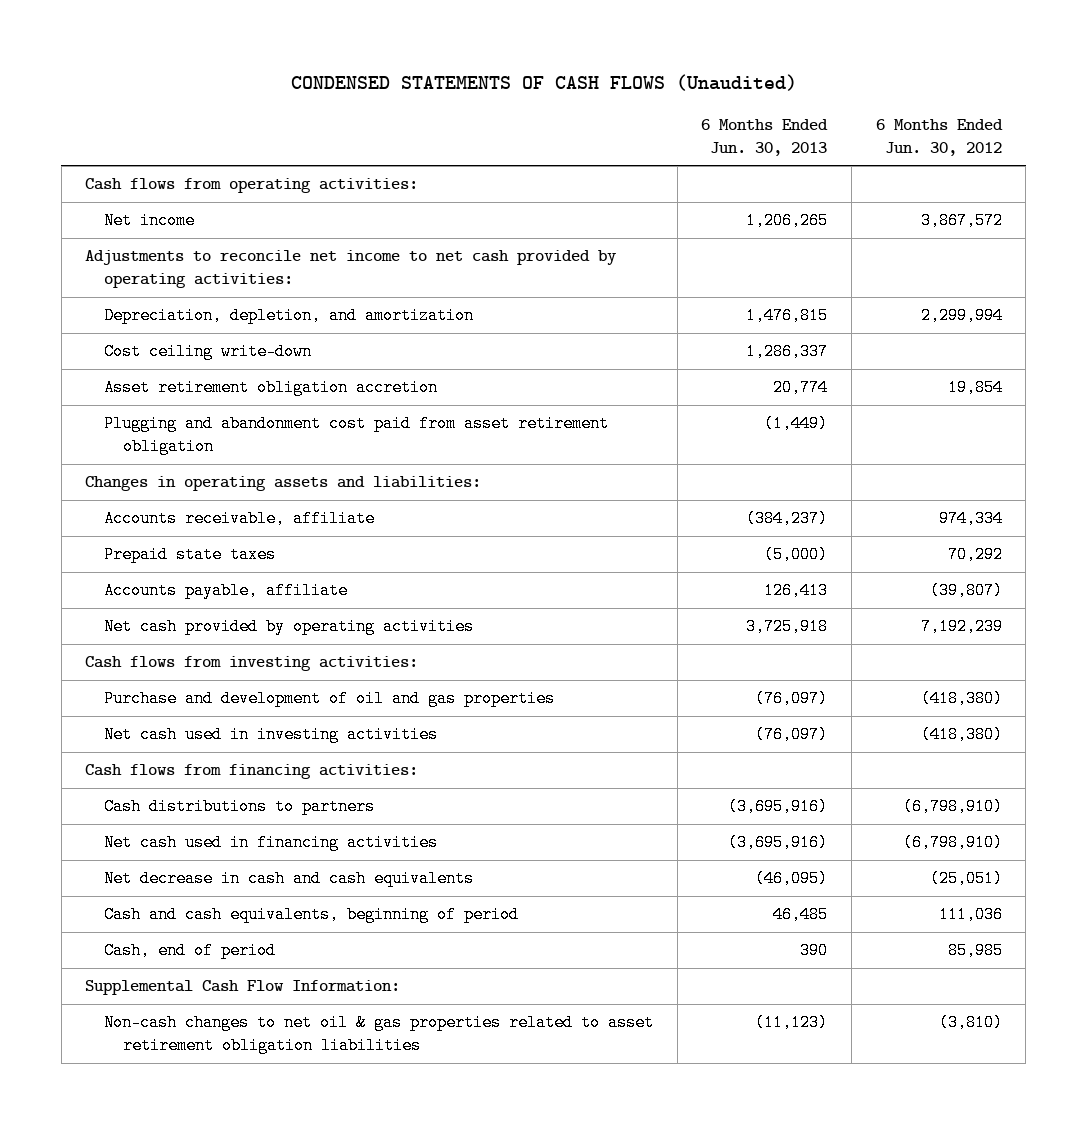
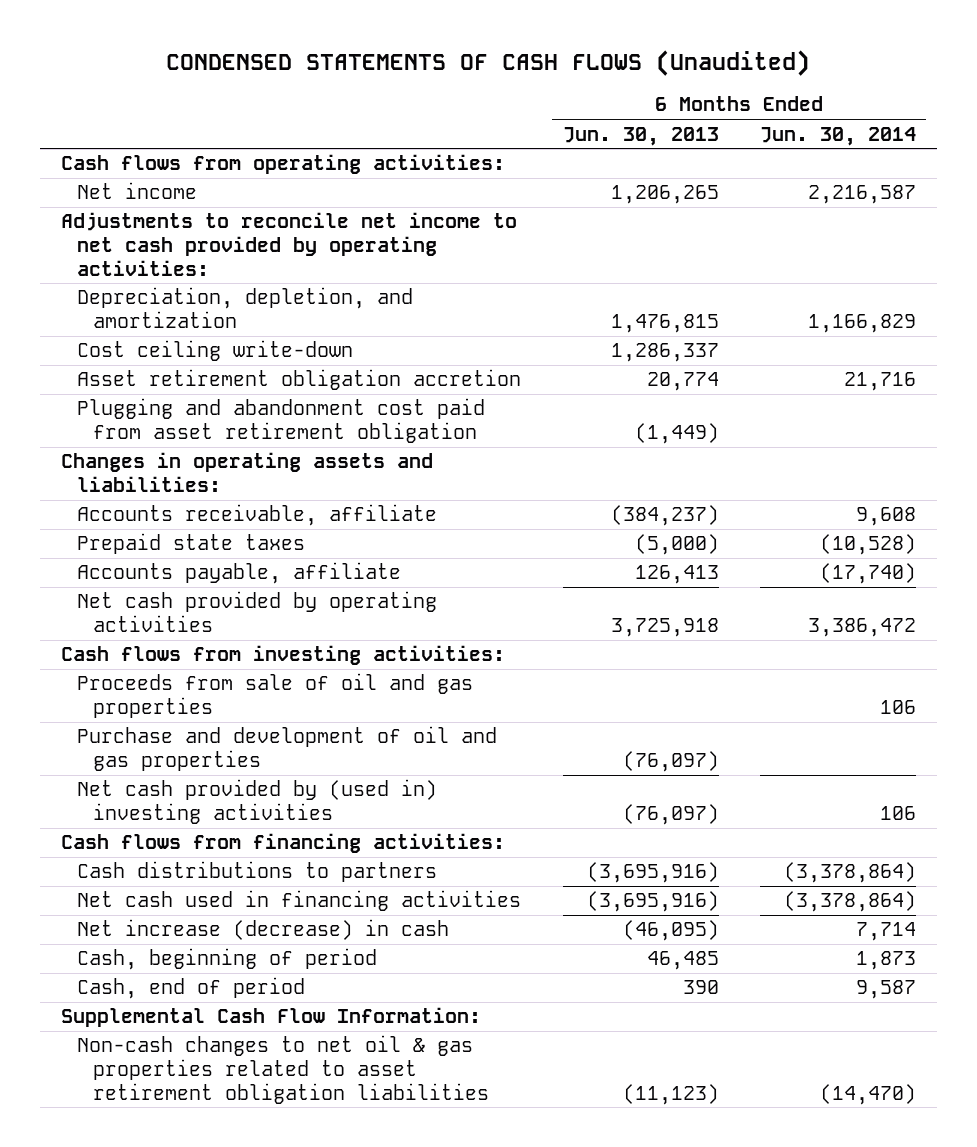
[875,119,1003,156] 6 Months Ended Jun. 30, 2012 -> none
none -> [759,126,916,146] Jun. 30, 2014
none -> [77,673,474,719] Proceeds from sale of oil and gas properties
[104,726,439,744] Net cash used in investing activities -> [77,779,438,825] Net cash provided by (used in) investing activities
[104,870,475,888] Net decrease in cash and cash equivalents -> [77,919,450,941] Net increase (decrease) in cash
[104,906,520,924] Cash and cash equivalents, beginning of period -> [77,948,378,971] Cash, beginning of period

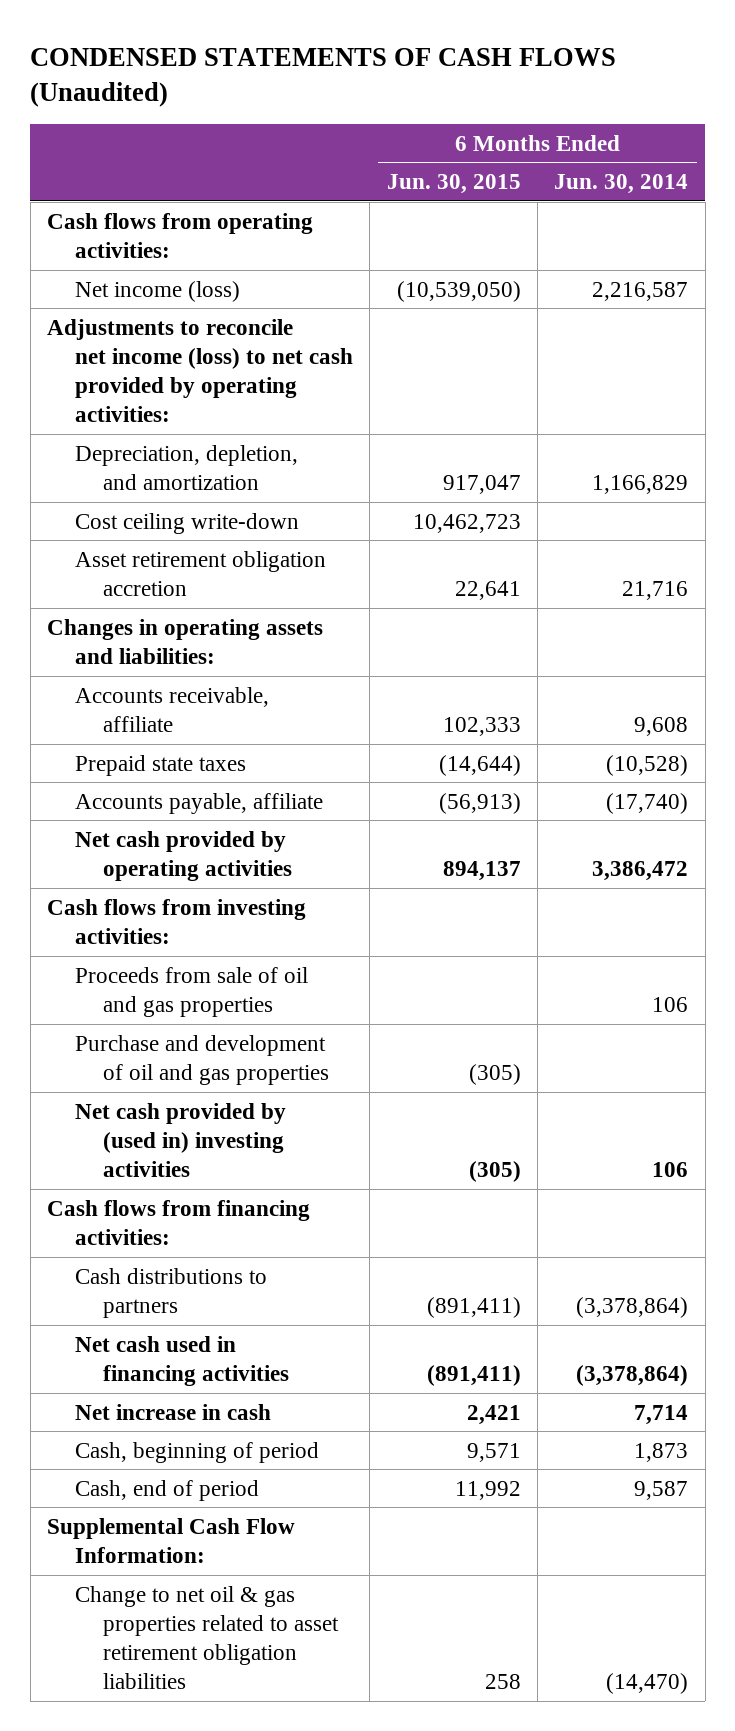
[562,126,719,146] Jun. 30, 2013 -> none
none -> [386,174,521,195] Jun. 30, 2015
[77,182,198,200] Net income -> [75,280,241,302] Net income (loss)
[60,212,517,276] Adjustments to reconcile net income to net cash provided by operating activities: -> [47,318,354,423] Adjustments to reconcile net income (loss) to net cash provided by operating activities:
[77,398,486,444] Plugging and abandonment cost paid from asset retirement obligation -> none
[77,919,450,941] Net increase (decrease) in cash -> [75,1403,272,1420] Net increase in cash
[77,1035,490,1104] Non-cash changes to net oil & gas properties related to asset retirement obligation liabilities -> [75,1585,340,1690] Change to net oil & gas properties related to asset retirement obligation liabilities

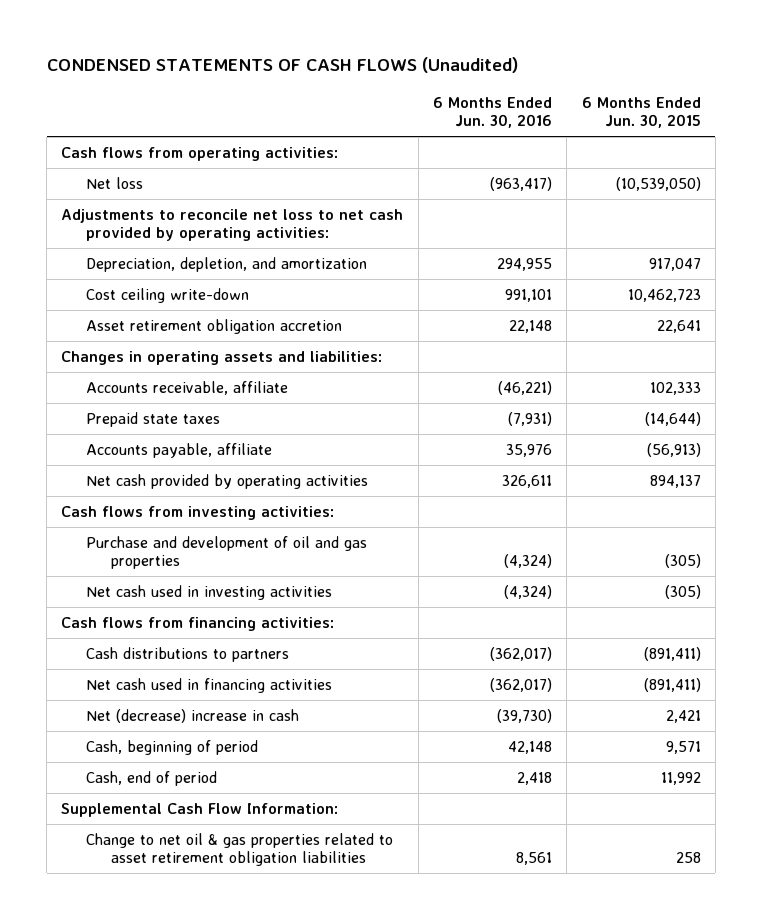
[554,174,689,195] Jun. 30, 2014 -> none
none -> [432,96,552,129] 6 Months Ended Jun. 30, 2016
[75,280,241,302] Net income (loss) -> [86,176,144,189] Net loss
[47,318,354,423] Adjustments to reconcile net income (loss) to net cash provided by operating activities: -> [61,208,404,242] Adjustments to reconcile net loss to net cash provided by operating activities:
[75,966,309,1017] Proceeds from sale of oil and gas properties -> none
[75,1102,287,1178] Net cash provided by (used in) investing activities -> [86,584,333,600] Net cash used in investing activities
[75,1403,272,1420] Net increase in cash -> [86,708,300,723] Net (decrease) increase in cash

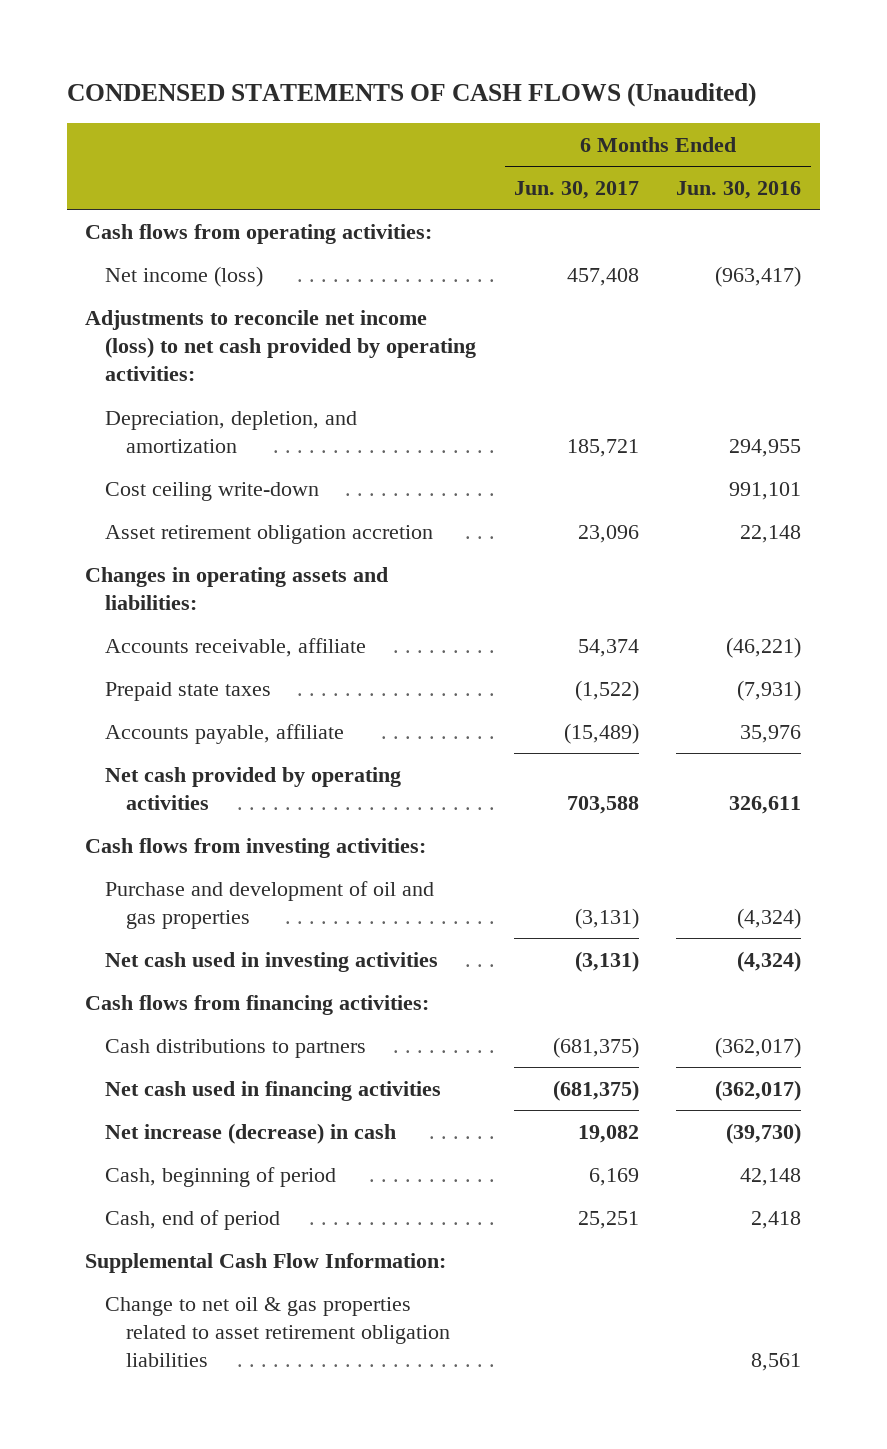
[581,96,701,129] 6 Months Ended Jun. 30, 2015 -> none
none -> [513,180,639,199] Jun. 30, 2017
[86,176,144,189] Net loss -> [105,265,264,287] Net income (loss)
[61,208,404,242] Adjustments to reconcile net loss to net cash provided by operating activities: -> [85,309,477,382] Adjustments to reconcile net income (loss) to net cash provided by operating activities:
[86,708,300,723] Net (decrease) increase in cash -> [105,1122,397,1144] Net increase (decrease) in cash

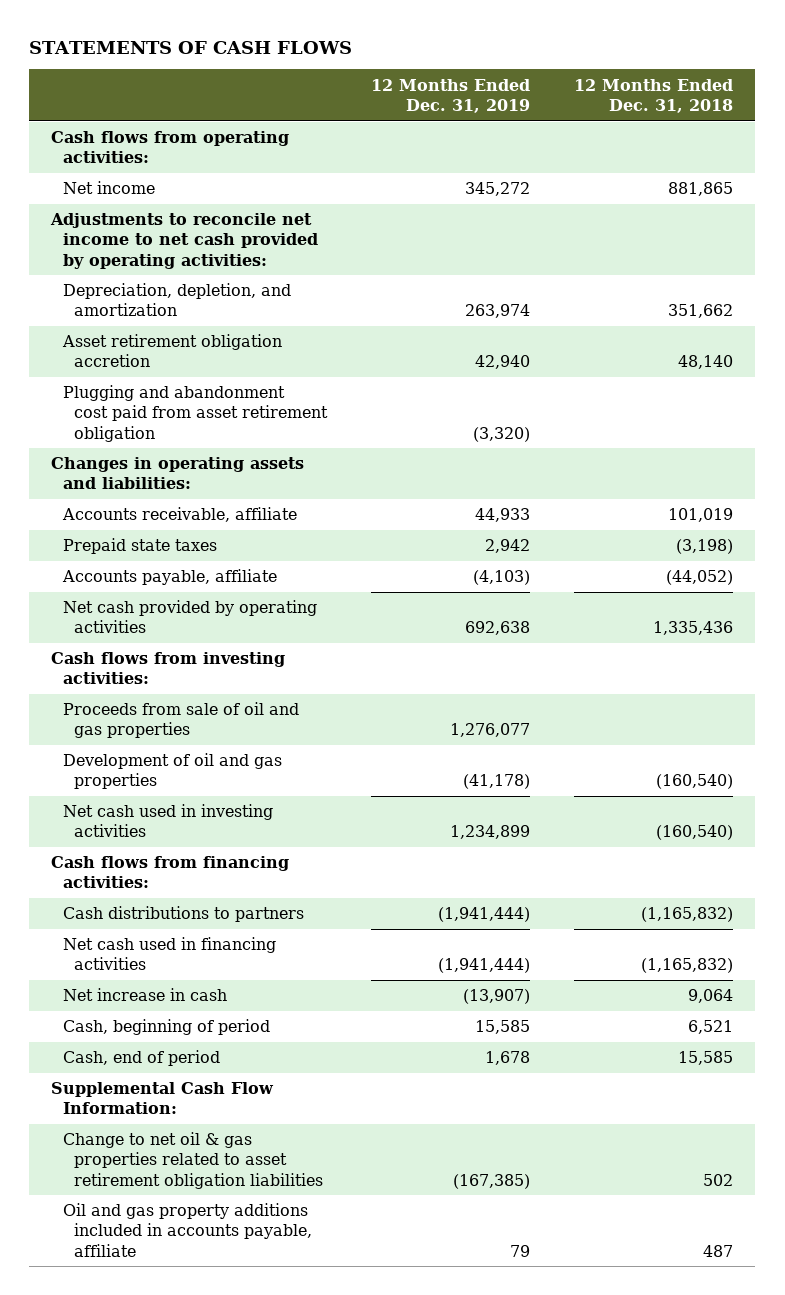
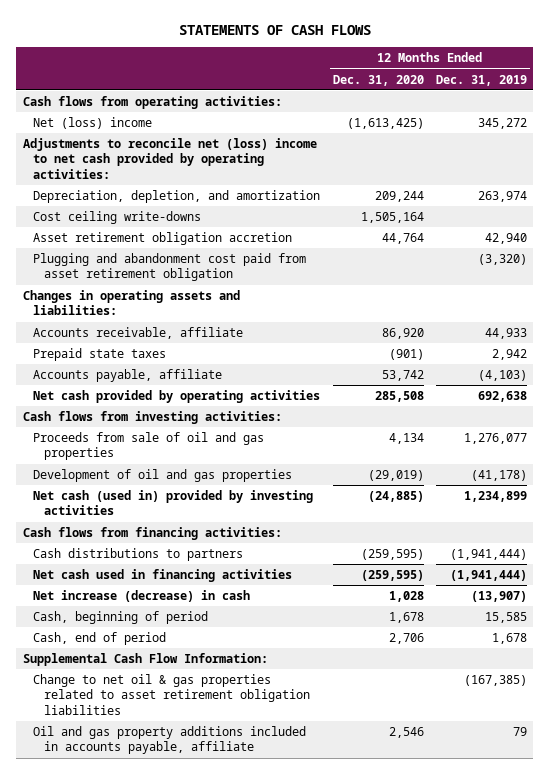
[574,78,734,113] 12 Months Ended Dec. 31, 2018 -> none
none -> [332,74,424,86] Dec. 31, 2020
[62,181,155,195] Net income -> [33,117,153,130] Net (loss) income
[50,213,318,269] Adjustments to reconcile net income to net cash provided by operating activities: -> [22,138,317,179] Adjustments to reconcile net (loss) income to net cash provided by operating activities:
none -> [33,211,202,225] Cost ceiling write-downs
[62,804,273,838] Net cash used in investing activities -> [33,490,314,516] Net cash (used in) provided by investing activities
[62,988,227,1002] Net increase in cash -> [33,590,251,603] Net increase (decrease) in cash

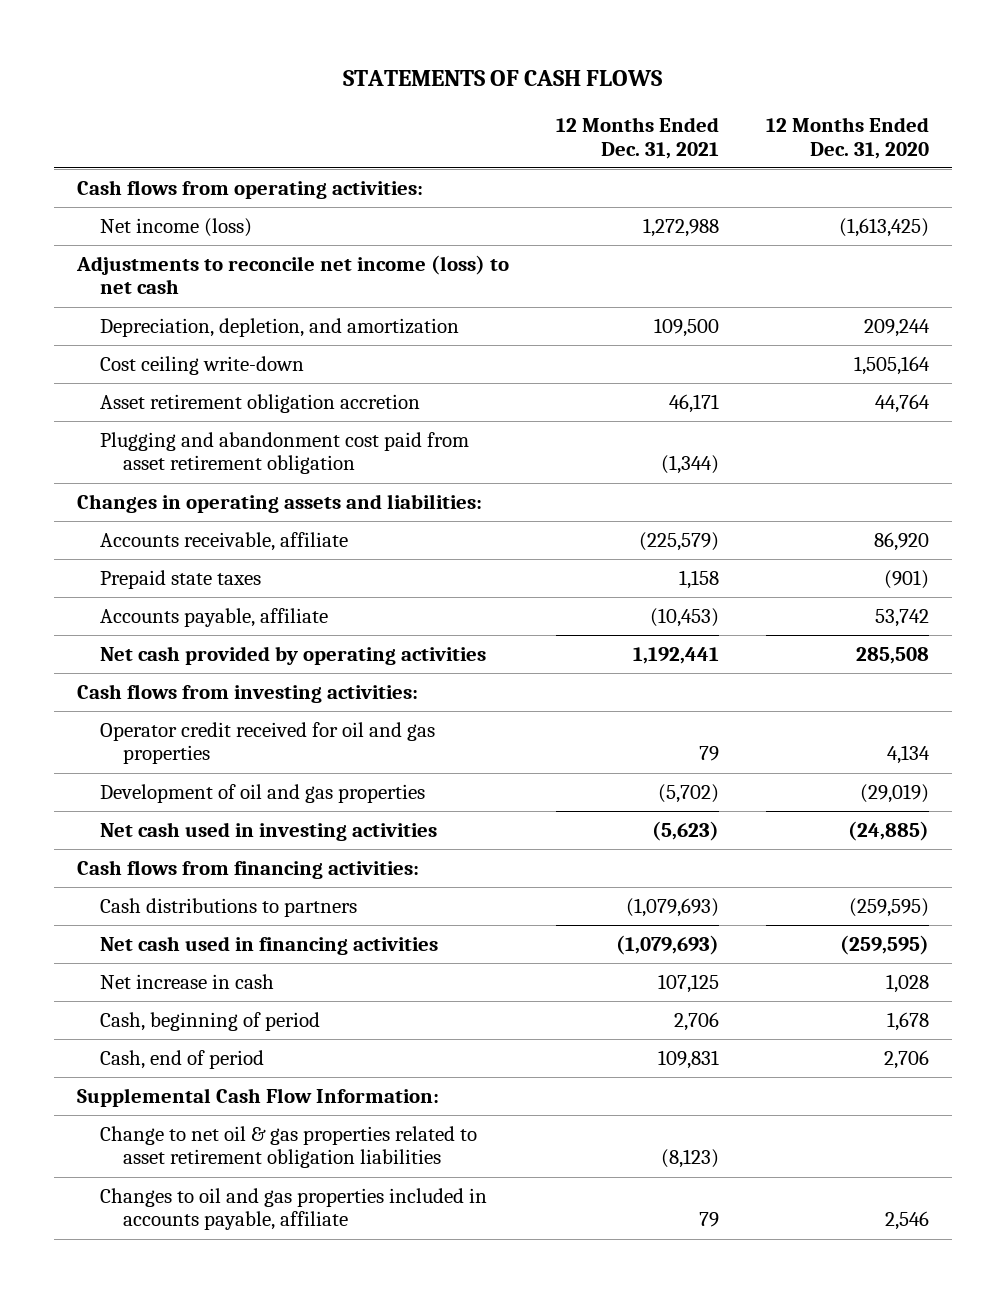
[436,74,528,86] Dec. 31, 2019 -> none
none -> [556,117,720,159] 12 Months Ended Dec. 31, 2021
[33,117,153,130] Net (loss) income -> [100,217,253,237] Net income (loss)
[22,138,317,179] Adjustments to reconcile net (loss) income to net cash provided by operating activities: -> [76,254,510,295] Adjustments to reconcile net income (loss) to net cash
[33,211,202,225] Cost ceiling write-downs -> [100,355,305,375] Cost ceiling write-down
[33,432,265,461] Proceeds from sale of oil and gas properties -> [100,721,436,765] Operator credit received for oil and gas properties
[33,490,314,516] Net cash (used in) provided by investing activities -> [100,821,438,841] Net cash used in investing activities
[33,590,251,603] Net increase (decrease) in cash -> [100,973,275,989] Net increase in cash
[33,726,307,755] Oil and gas property additions included in accounts payable, affiliate -> [100,1187,488,1231] Changes to oil and gas properties included in accounts payable, affiliate

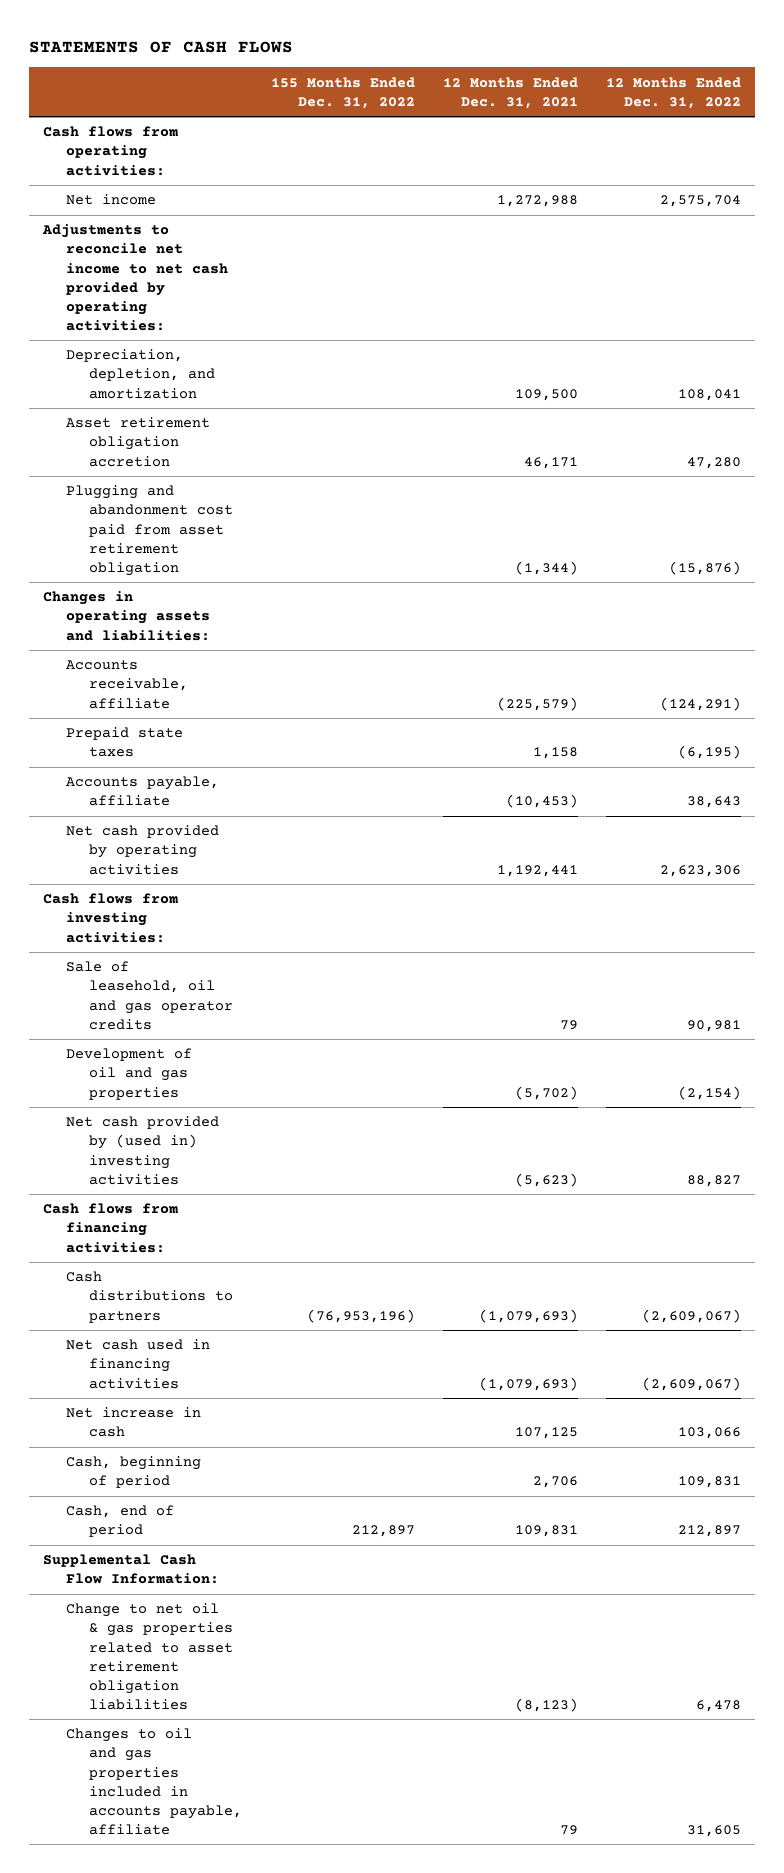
[765,117,929,159] 12 Months Ended Dec. 31, 2020 -> none
none -> [270,76,415,109] 155 Months Ended Dec. 31, 2022
none -> [606,76,742,109] 12 Months Ended Dec. 31, 2022
[100,217,253,237] Net income (loss) -> [66,194,157,206] Net income
[76,254,510,295] Adjustments to reconcile net income (loss) to net cash -> [41,224,229,332] Adjustments to reconcile net income to net cash provided by operating activities:
[100,355,305,375] Cost ceiling write-down -> none
[100,721,436,765] Operator credit received for oil and gas properties -> [66,961,234,1030] Sale of leasehold, oil and gas operator credits
[100,821,438,841] Net cash used in investing activities -> [66,1116,220,1185] Net cash provided by (used in) investing activities

